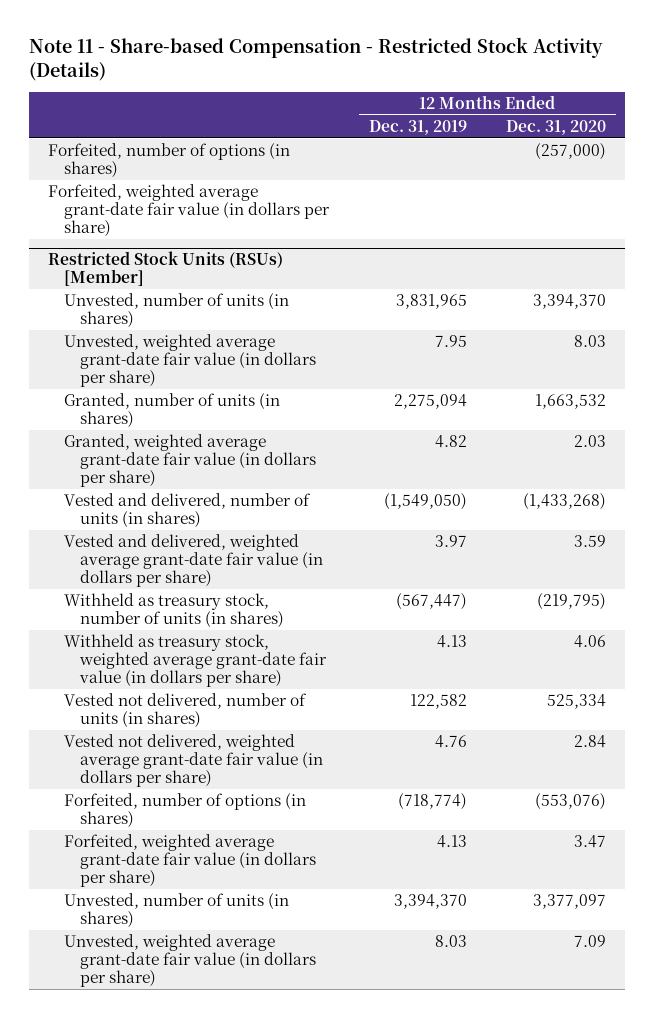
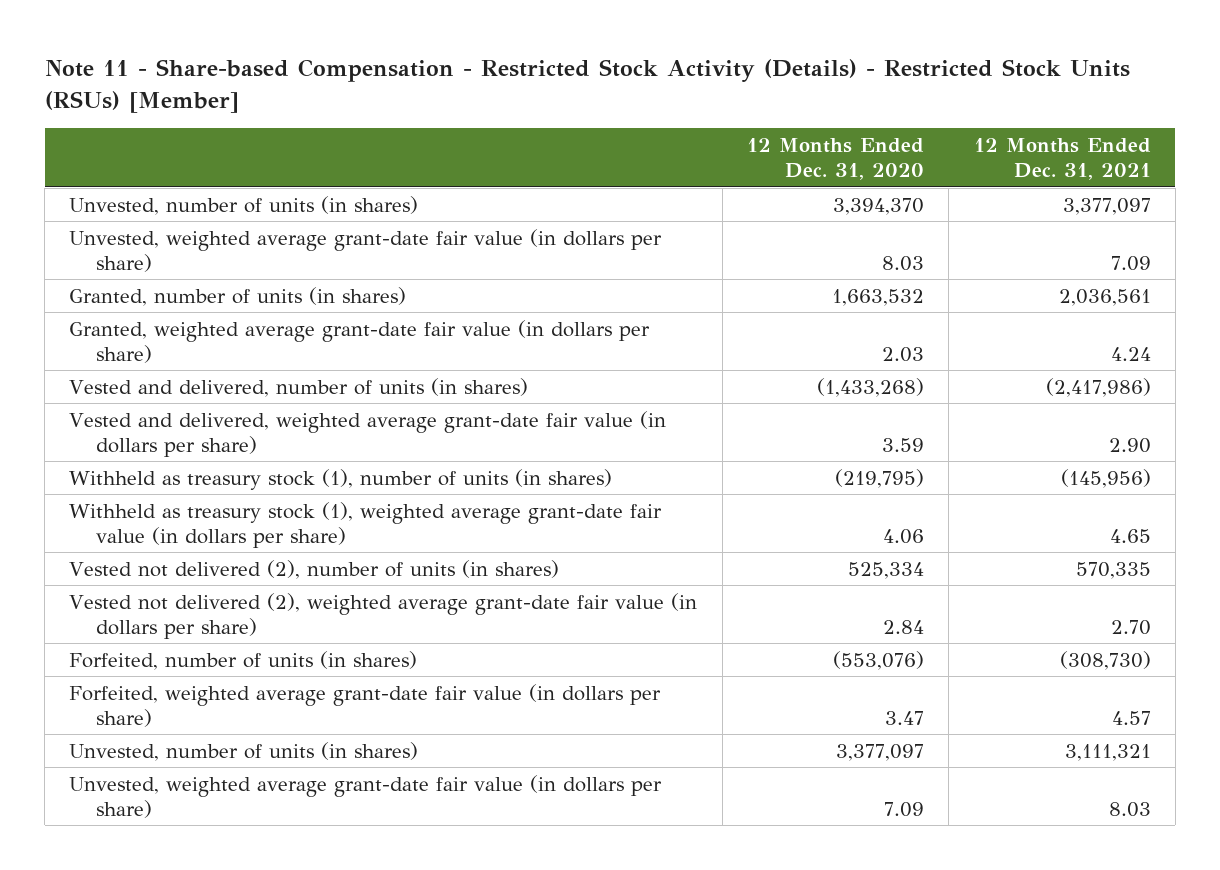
[28,36,603,81] Note 11 - Share-based Compensation - Restricted Stock Activity (Details) -> [44,59,1130,114] Note 11 - Share-based Compensation - Restricted Stock Activity (Details) - Restricted Stock Units (RSUs) [Member]
[368,119,467,135] Dec. 31, 2019 -> none
none -> [973,138,1151,181] 12 Months Ended Dec. 31, 2021
[48,142,291,179] Forfeited, number of options (in shares) -> none
[48,183,331,238] Forfeited, weighted average grant-date fair value (in dollars per share) -> none
[48,251,284,287] Restricted Stock Units (RSUs) [Member] -> none
[64,592,285,629] Withheld as treasury stock, number of units (in shares) -> [69,468,613,490] Withheld as treasury stock (1), number of units (in shares)
[64,633,328,688] Withheld as treasury stock, weighted average grant-date fair value (in dollars per share) -> [69,501,663,548] Withheld as treasury stock (1), weighted average grant-date fair value (in dollars per share)
[64,692,308,729] Vested not delivered, number of units (in shares) -> [69,559,560,579] Vested not delivered (2), number of units (in shares)
[64,733,324,788] Vested not delivered, weighted average grant-date fair value (in dollars per share) -> [69,592,698,639] Vested not delivered (2), weighted average grant-date fair value (in dollars per share)
[64,792,307,829] Forfeited, number of options (in shares) -> [69,650,418,670] Forfeited, number of units (in shares)

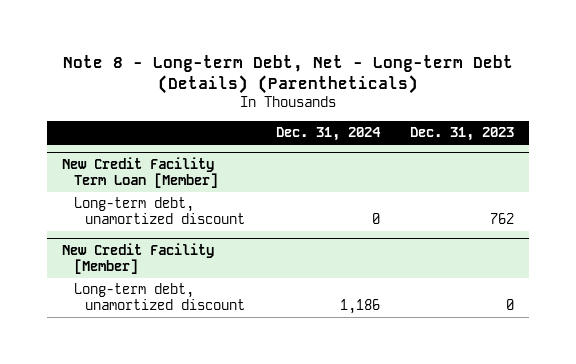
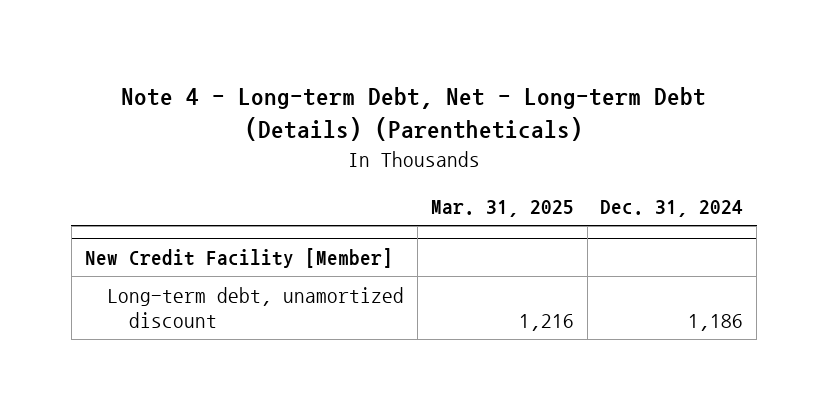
[62,54,513,94] Note 8 - Long-term Debt, Net - Long-term Debt (Details) (Parentheticals) -> [121,87,707,142] Note 4 - Long-term Debt, Net - Long-term Debt (Details) (Parentheticals)
[409,127,514,142] Dec. 31, 2023 -> none
none -> [430,200,574,218] Mar. 31, 2025
[62,157,218,189] New Credit Facility Term Loan [Member] -> none
[73,197,246,225] Long-term debt, unamortized discount -> none

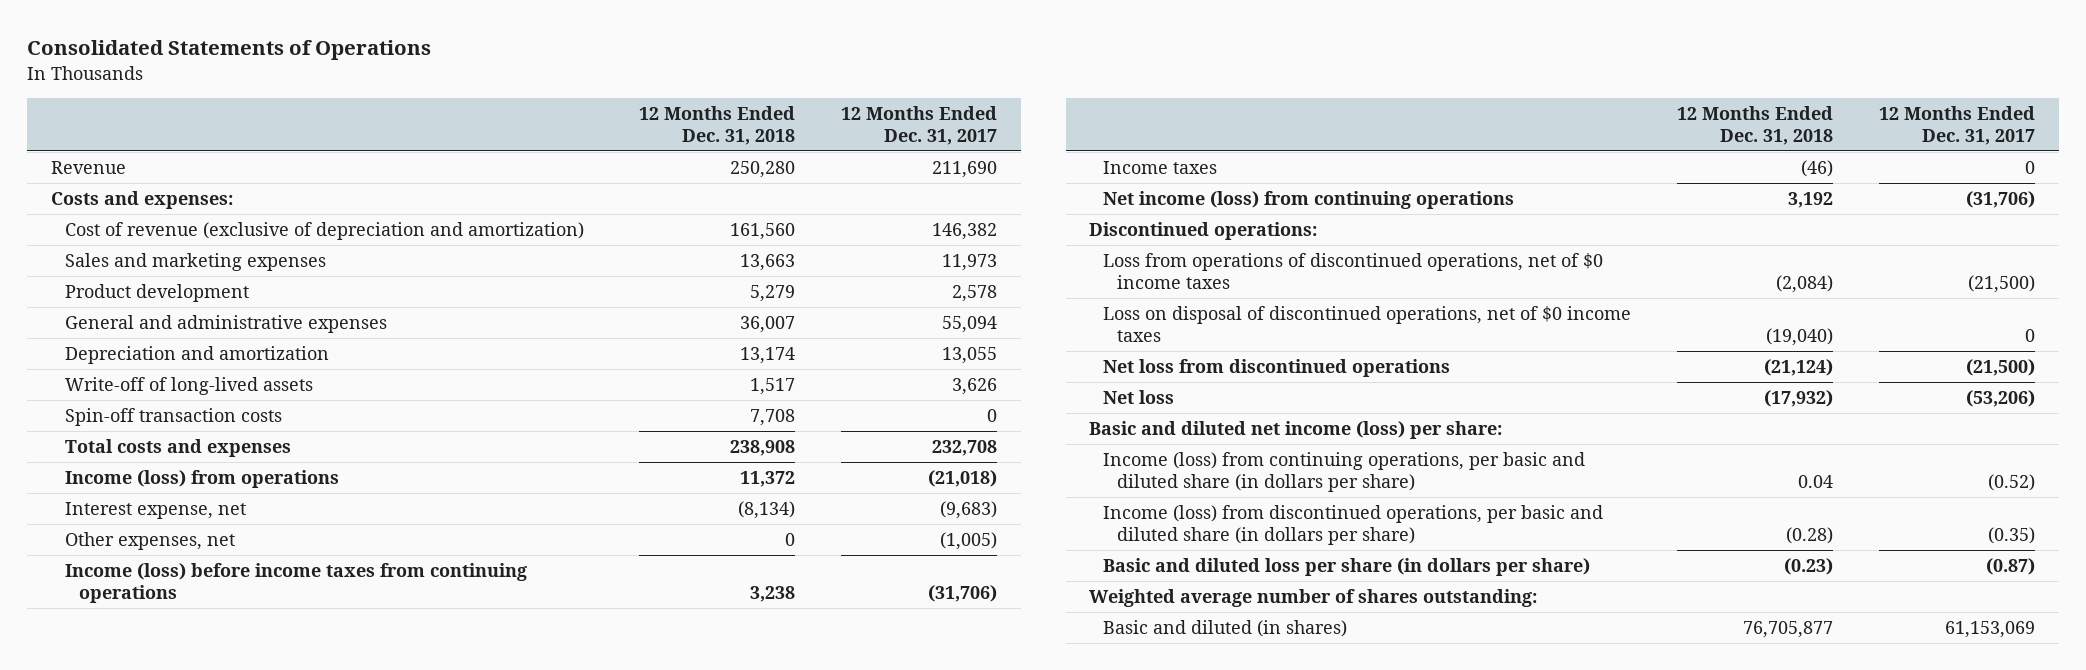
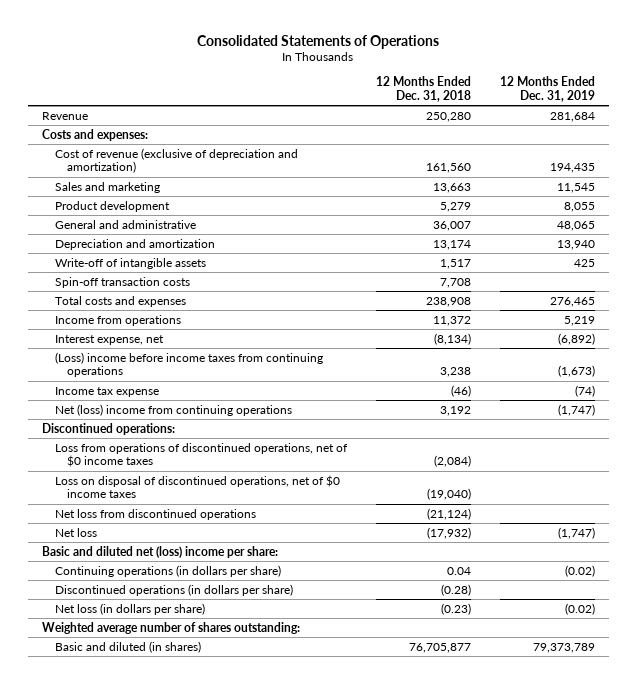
[841,105,998,146] 12 Months Ended Dec. 31, 2017 -> none
none -> [499,76,595,103] 12 Months Ended Dec. 31, 2019
[64,252,326,271] Sales and marketing expenses -> [54,181,160,193] Sales and marketing
[64,314,387,333] General and administrative expenses -> [54,219,196,229] General and administrative
[64,376,313,395] Write-off of long-lived assets -> [54,257,206,269] Write-off of intangible assets
[64,469,339,488] Income (loss) from operations -> [54,314,181,326] Income from operations
[64,531,235,550] Other expenses, net -> none
[64,562,527,604] Income (loss) before income taxes from continuing operations -> [54,351,323,378] (Loss) income before income taxes from continuing operations
[1102,160,1217,174] Income taxes -> [54,386,159,397] Income tax expense
[1102,190,1514,209] Net income (loss) from continuing operations -> [54,403,292,416] Net (loss) income from continuing operations
[1088,420,1502,439] Basic and diluted net income (loss) per share: -> [42,545,279,558] Basic and diluted net (loss) income per share:
[1102,451,1585,493] Income (loss) from continuing operations, per basic and diluted share (in dollars per share) -> [54,564,281,577] Continuing operations (in dollars per share)
[1102,504,1603,546] Income (loss) from discontinued operations, per basic and diluted share (in dollars per share) -> [54,583,293,596] Discontinued operations (in dollars per share)
[1102,557,1590,576] Basic and diluted loss per share (in dollars per share) -> [54,602,205,615] Net loss (in dollars per share)

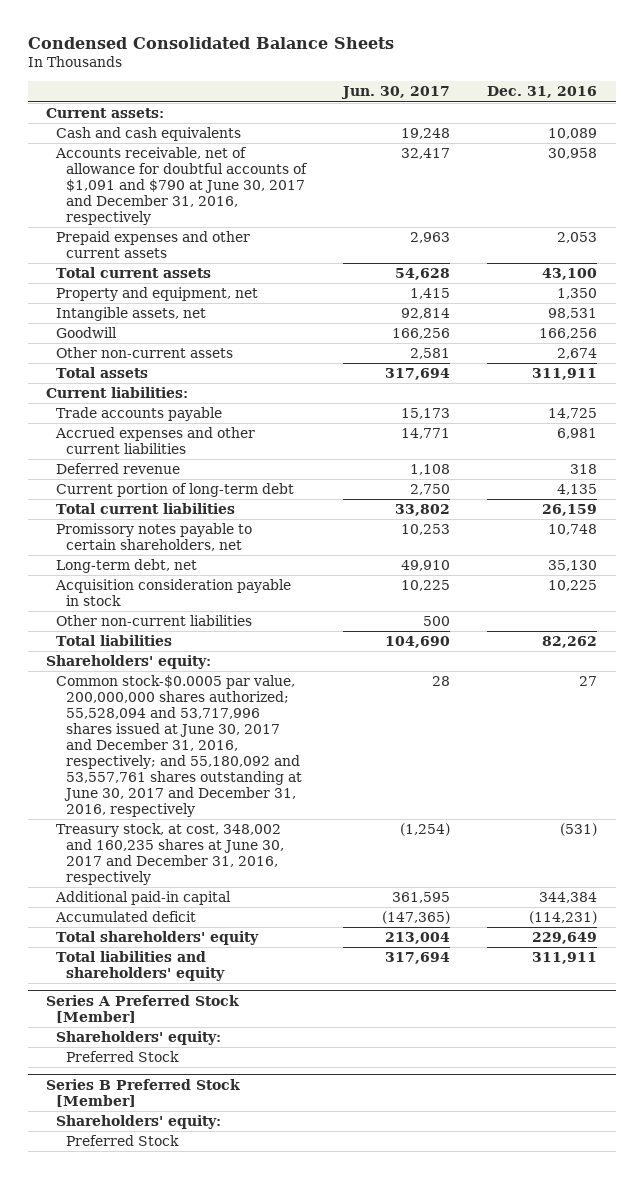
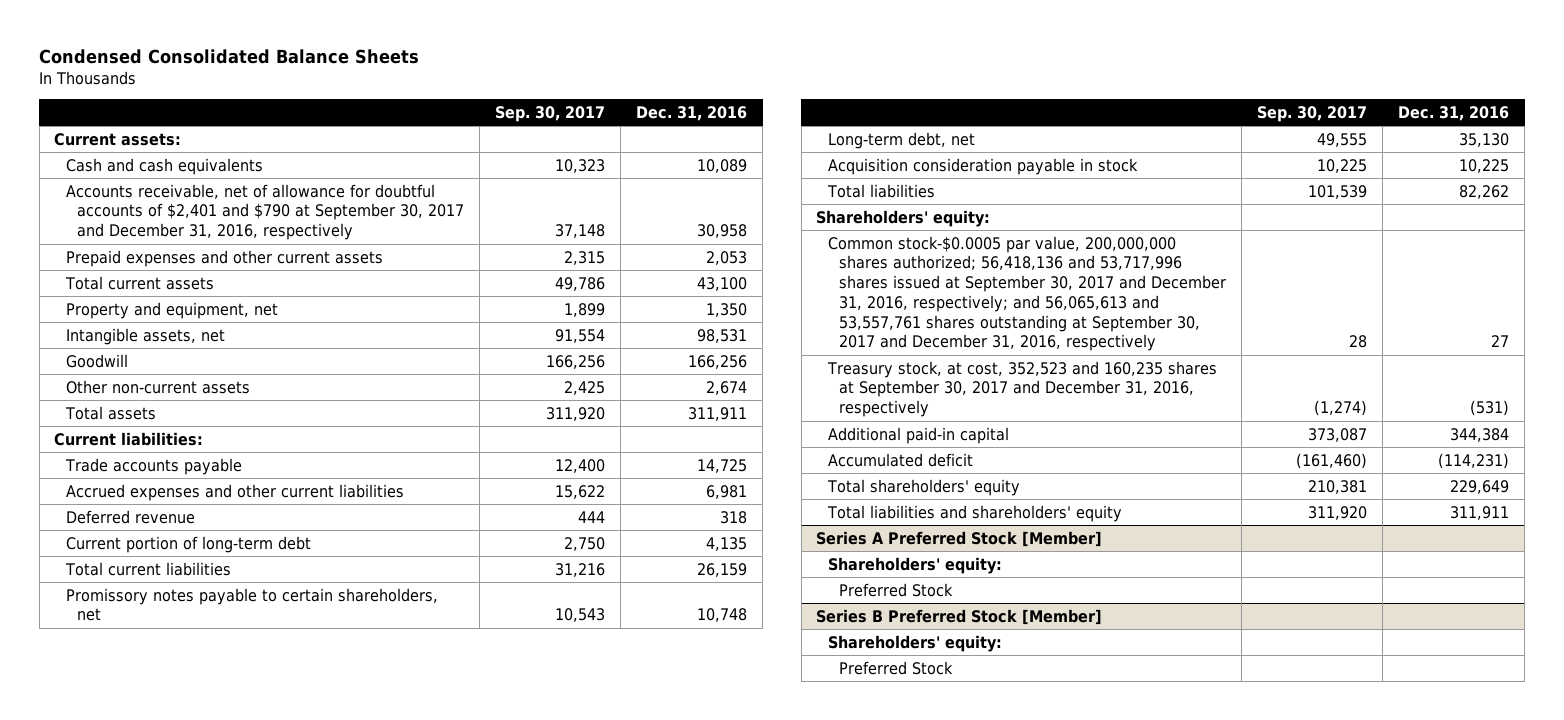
[341,86,451,100] Jun. 30, 2017 -> none
none -> [495,105,606,122] Sep. 30, 2017
[55,147,309,226] Accounts receivable, net of allowance for doubtful accounts of $1,091 and $790 at June 30, 2017 and December 31, 2016, respectively -> [65,183,465,241] Accounts receivable, net of allowance for doubtful accounts of $2,401 and $790 at September 30, 2017 and December 31, 2016, respectively
[56,615,253,627] Other non-current liabilities -> none
[56,675,303,818] Common stock-$0.0005 par value, 200,000,000 shares authorized; 55,528,094 and 53,717,996 shares issued at June 30, 2017 and December 31, 2016, respectively; and 55,180,092 and 53,557,761 shares outstanding at June 30, 2017 and December 31, 2016, respectively -> [827,235,1227,352] Common stock-$0.0005 par value, 200,000,000 shares authorized; 56,418,136 and 53,717,996 shares issued at September 30, 2017 and December 31, 2016, respectively; and 56,065,613 and 53,557,761 shares outstanding at September 30, 2017 and December 31, 2016, respectively
[56,823,285,886] Treasury stock, at cost, 348,002 and 160,235 shares at June 30, 2017 and December 31, 2016, respectively -> [826,360,1217,418] Treasury stock, at cost, 352,523 and 160,235 shares at September 30, 2017 and December 31, 2016, respectively

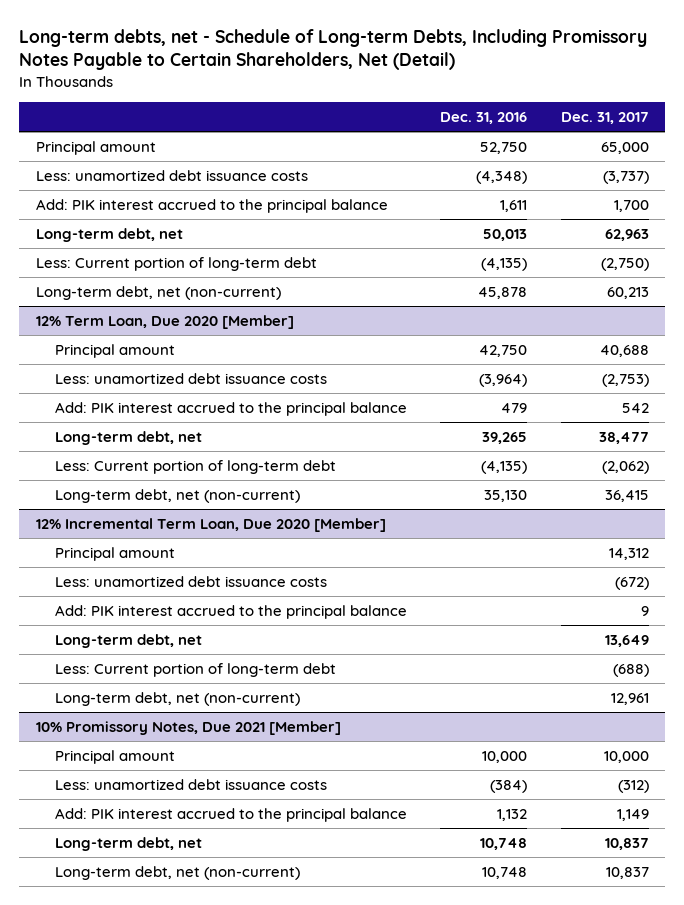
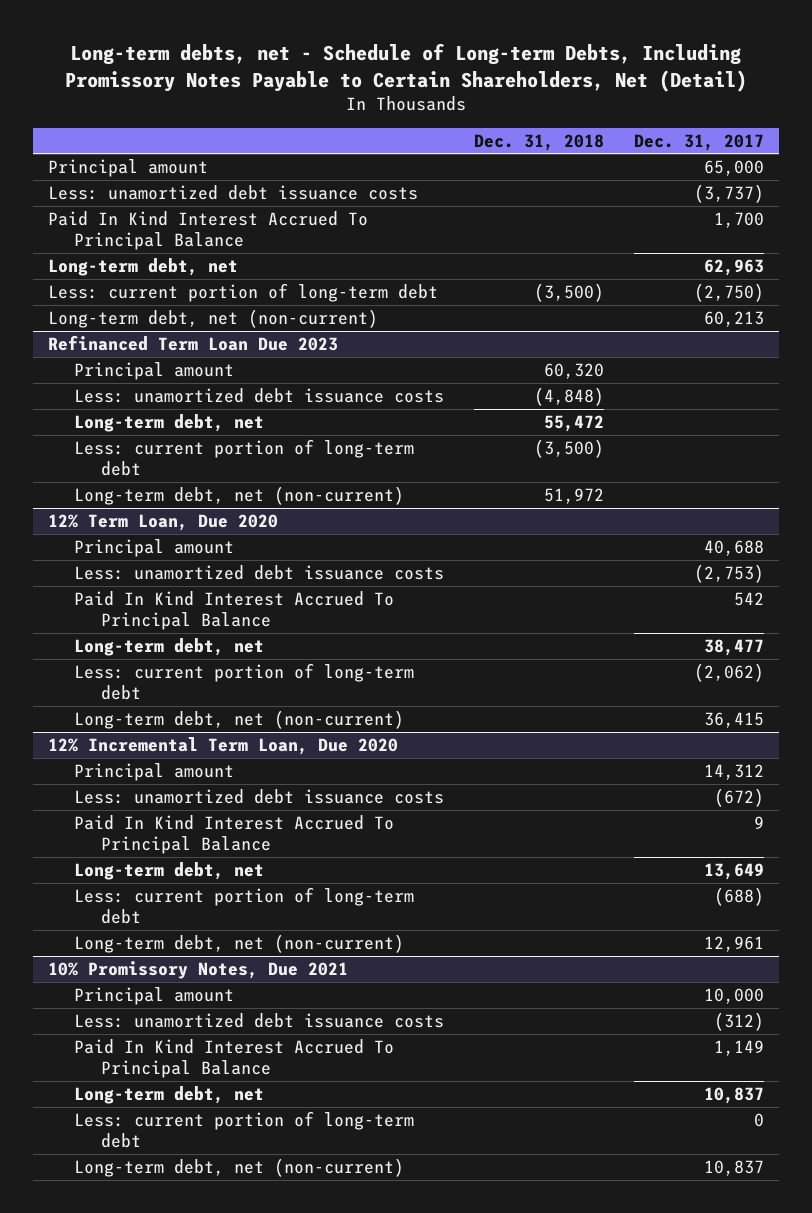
[440,111,528,124] Dec. 31, 2016 -> none
none -> [474,133,605,151] Dec. 31, 2018
[35,199,388,214] Add: PIK interest accrued to the principal balance -> [47,210,368,251] Paid In Kind Interest Accrued To Principal Balance
[35,257,317,272] Less: Current portion of long-term debt -> [47,282,438,302] Less: current portion of long-term debt
none -> [47,334,338,351] Refinanced Term Loan Due 2023
none -> [74,361,235,380] Principal amount
none -> [74,387,445,403] Less: unamortized debt issuance costs
none -> [74,413,265,432] Long-term debt, net
none -> [74,438,415,477] Less: current portion of long-term debt
none -> [74,485,405,505] Long-term debt, net (non-current)
[35,315,294,330] 12% Term Loan, Due 2020 [Member] -> [47,513,278,531] 12% Term Loan, Due 2020
[54,402,407,417] Add: PIK interest accrued to the principal balance -> [74,590,395,631] Paid In Kind Interest Accrued To Principal Balance
[54,460,336,475] Less: Current portion of long-term debt -> [74,662,415,701] Less: current portion of long-term debt
[35,518,386,533] 12% Incremental Term Loan, Due 2020 [Member] -> [47,736,398,755] 12% Incremental Term Loan, Due 2020
[54,605,407,620] Add: PIK interest accrued to the principal balance -> [74,814,395,855] Paid In Kind Interest Accrued To Principal Balance
[54,663,336,678] Less: Current portion of long-term debt -> [74,886,415,925] Less: current portion of long-term debt
[35,721,341,736] 10% Promissory Notes, Due 2021 [Member] -> [47,960,348,979] 10% Promissory Notes, Due 2021
[54,808,407,823] Add: PIK interest accrued to the principal balance -> [74,1038,395,1079] Paid In Kind Interest Accrued To Principal Balance
none -> [74,1110,415,1149] Less: current portion of long-term debt

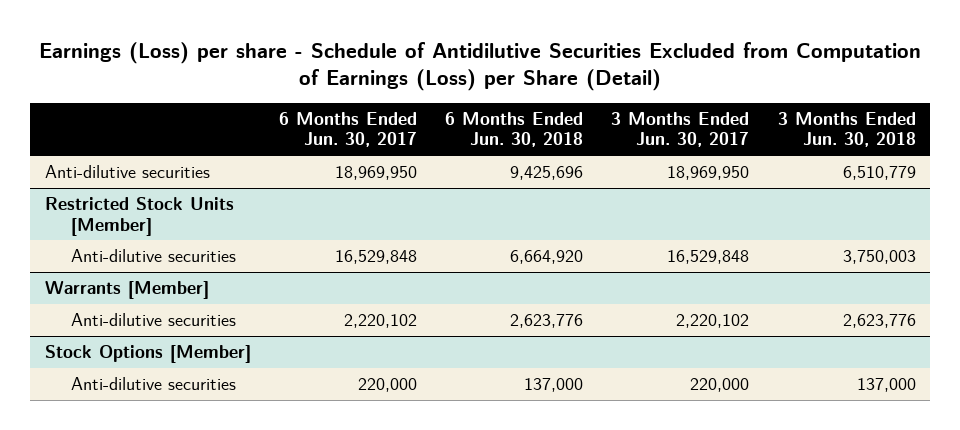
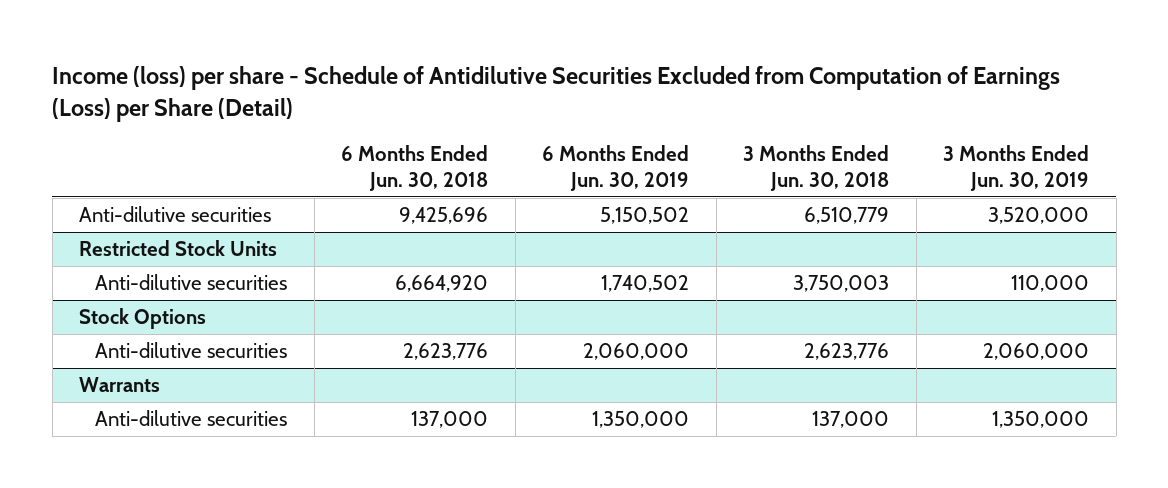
[39,41,922,92] Earnings (Loss) per share - Schedule of Antidilutive Securities Excluded from Computation of Earnings (Loss) per Share (Detail) -> [52,66,1061,122] Income (loss) per share - Schedule of Antidilutive Securities Excluded from Computation of Earnings (Loss) per Share (Detail)
[278,111,417,148] 6 Months Ended Jun. 30, 2017 -> none
[611,111,750,148] 3 Months Ended Jun. 30, 2017 -> none
none -> [542,144,690,191] 6 Months Ended Jun. 30, 2019
none -> [943,144,1090,191] 3 Months Ended Jun. 30, 2019
[44,197,234,236] Restricted Stock Units [Member] -> [79,240,278,257] Restricted Stock Units
[44,281,209,300] Warrants [Member] -> none
none -> [79,308,207,330] Stock Options
[44,345,251,364] Stock Options [Member] -> none
none -> [79,377,161,393] Warrants

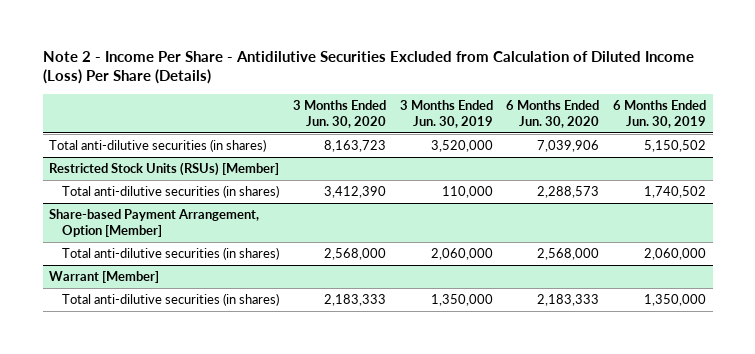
[52,66,1061,122] Income (loss) per share - Schedule of Antidilutive Securities Excluded from Computation of Earnings (Loss) per Share (Detail) -> [42,51,694,85] Note 2 - Income Per Share - Antidilutive Securities Excluded from Calculation of Diluted Income (Loss) Per Share (Details)
[341,144,489,191] 6 Months Ended Jun. 30, 2018 -> none
[743,144,890,191] 3 Months Ended Jun. 30, 2018 -> none
none -> [293,99,387,128] 3 Months Ended Jun. 30, 2020
none -> [506,99,600,128] 6 Months Ended Jun. 30, 2020
[79,206,272,223] Anti-dilutive securities -> [49,138,267,152] Total anti-dilutive securities (in shares)
[79,240,278,257] Restricted Stock Units -> [49,161,280,176] Restricted Stock Units (RSUs) [Member]
[95,274,288,291] Anti-dilutive securities -> [62,184,280,198] Total anti-dilutive securities (in shares)
[79,308,207,330] Stock Options -> [49,208,260,237] Share-based Payment Arrangement, Option [Member]
[95,342,288,359] Anti-dilutive securities -> [62,246,280,260] Total anti-dilutive securities (in shares)
[79,377,161,393] Warrants -> [49,270,160,283] Warrant [Member]
[95,410,288,427] Anti-dilutive securities -> [62,292,280,306] Total anti-dilutive securities (in shares)

